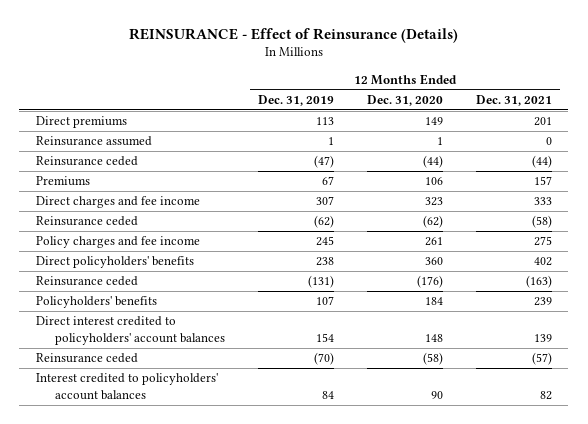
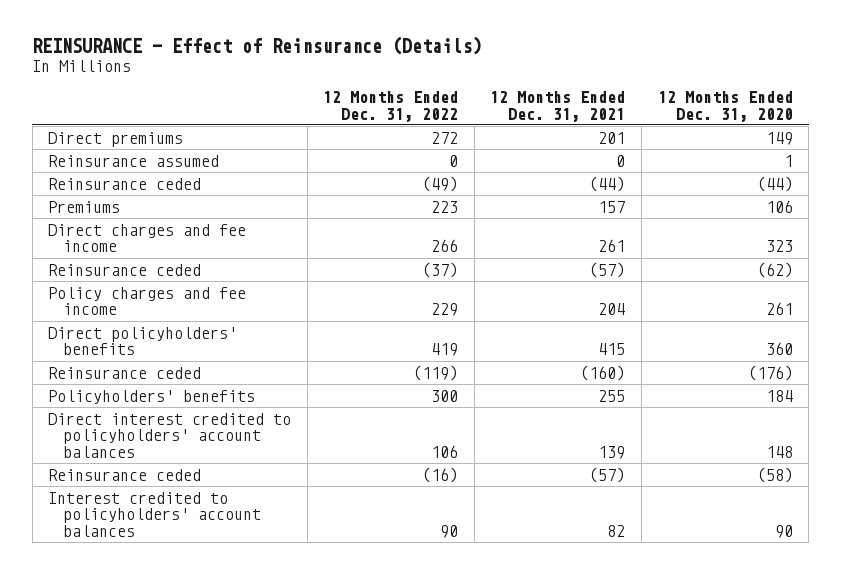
[258,94,335,106] Dec. 31, 2019 -> none
none -> [323,91,459,122] 12 Months Ended Dec. 31, 2022
[533,197,552,206] 333 -> [598,239,626,253] 261
[531,215,552,229] (58) -> [589,261,626,278] (57)
[533,236,552,247] 275 -> [598,303,626,316] 204
[533,257,552,267] 402 -> [598,343,626,356] 415
[525,275,552,289] (163) -> [580,364,626,381] (160)
[533,297,552,307] 239 -> [598,389,626,402] 255

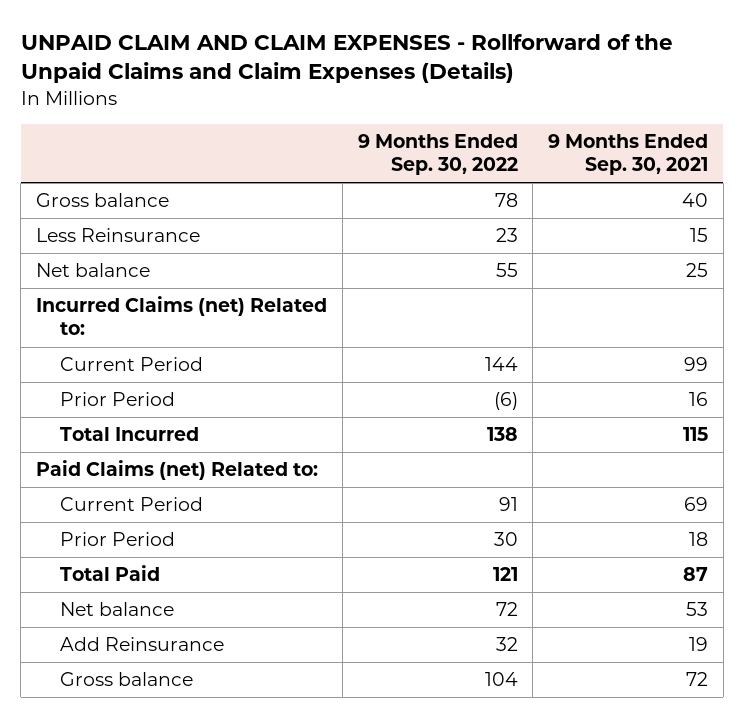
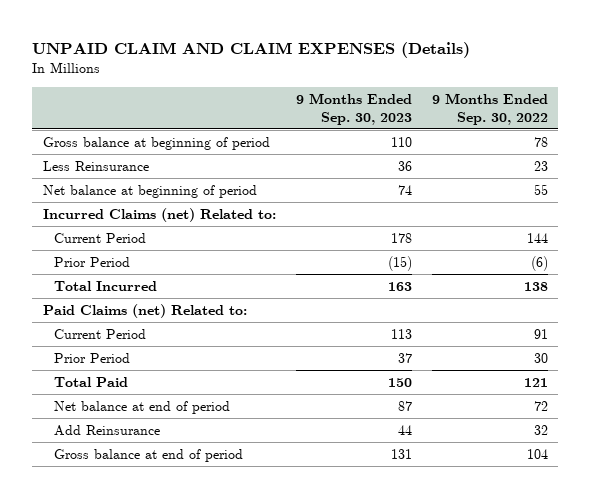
[20,34,673,84] UNPAID CLAIM AND CLAIM EXPENSES - Rollforward of the Unpaid Claims and Claim Expenses (Details) -> [32,42,471,59] UNPAID CLAIM AND CLAIM EXPENSES (Details)
[547,134,708,176] 9 Months Ended Sep. 30, 2021 -> none
none -> [295,92,412,125] 9 Months Ended Sep. 30, 2023
[36,193,170,208] Gross balance -> [42,136,270,150] Gross balance at beginning of period
[36,263,151,278] Net balance -> [42,184,257,198] Net balance at beginning of period
[60,602,175,617] Net balance -> [54,400,231,414] Net balance at end of period
[60,672,194,687] Gross balance -> [54,448,244,462] Gross balance at end of period

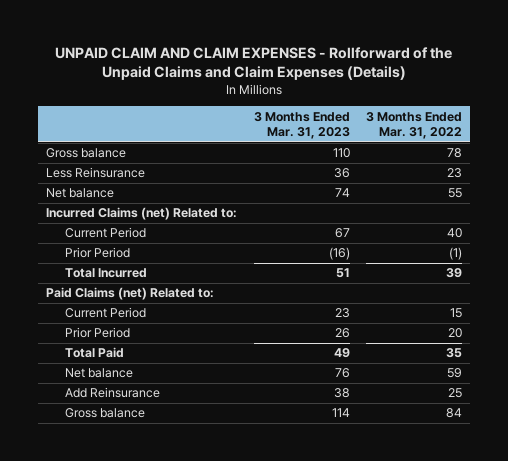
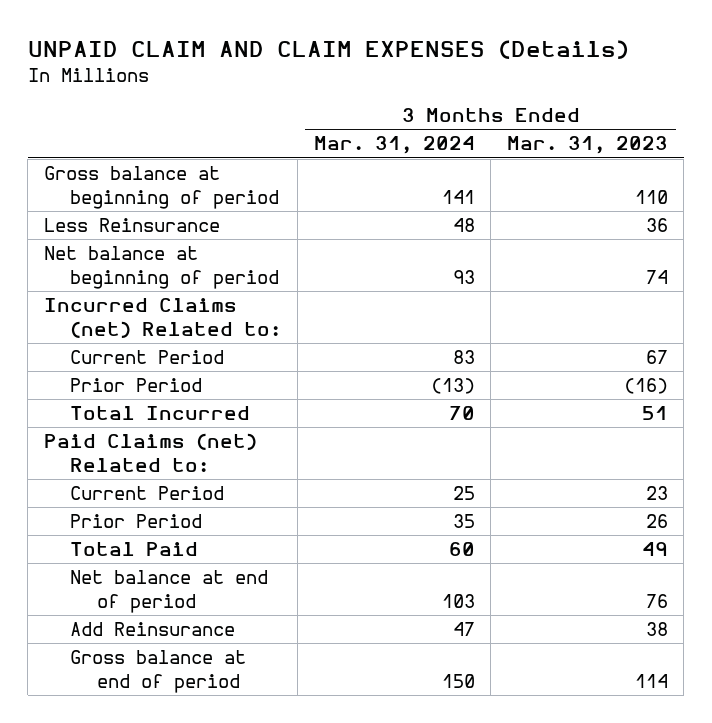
[55,46,453,80] UNPAID CLAIM AND CLAIM EXPENSES - Rollforward of the Unpaid Claims and Claim Expenses (Details) -> [27,39,629,59] UNPAID CLAIM AND CLAIM EXPENSES (Details)
[365,111,462,140] 3 Months Ended Mar. 31, 2022 -> none
none -> [313,136,475,155] Mar. 31, 2024
[46,148,127,159] Gross balance -> [43,166,280,209] Gross balance at beginning of period
[46,188,115,199] Net balance -> [43,246,280,289] Net balance at beginning of period
[64,368,133,379] Net balance -> [70,570,269,613] Net balance at end of period
[64,408,145,419] Gross balance -> [70,650,247,693] Gross balance at end of period

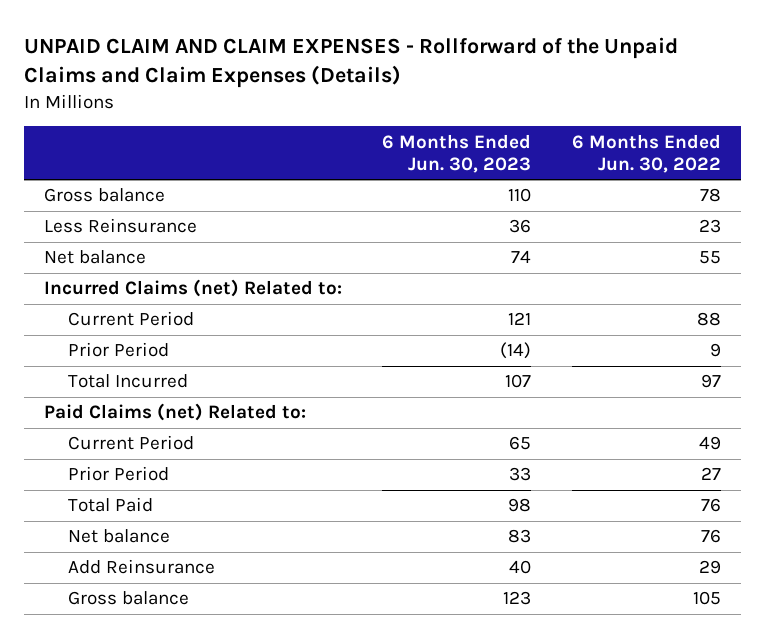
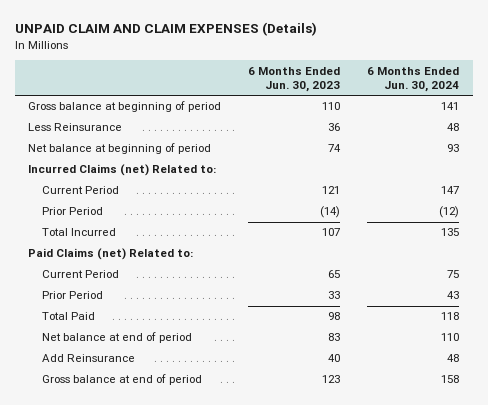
[23,37,678,89] UNPAID CLAIM AND CLAIM EXPENSES - Rollforward of the Unpaid Claims and Claim Expenses (Details) -> [14,21,317,36] UNPAID CLAIM AND CLAIM EXPENSES (Details)
[571,133,721,173] 6 Months Ended Jun. 30, 2022 -> none
none -> [367,66,460,93] 6 Months Ended Jun. 30, 2024
[44,188,166,203] Gross balance -> [28,101,222,113] Gross balance at beginning of period
[44,250,147,265] Net balance -> [28,143,212,155] Net balance at beginning of period
[68,529,171,544] Net balance -> [42,332,193,344] Net balance at end of period
[68,591,190,606] Gross balance -> [42,374,203,386] Gross balance at end of period

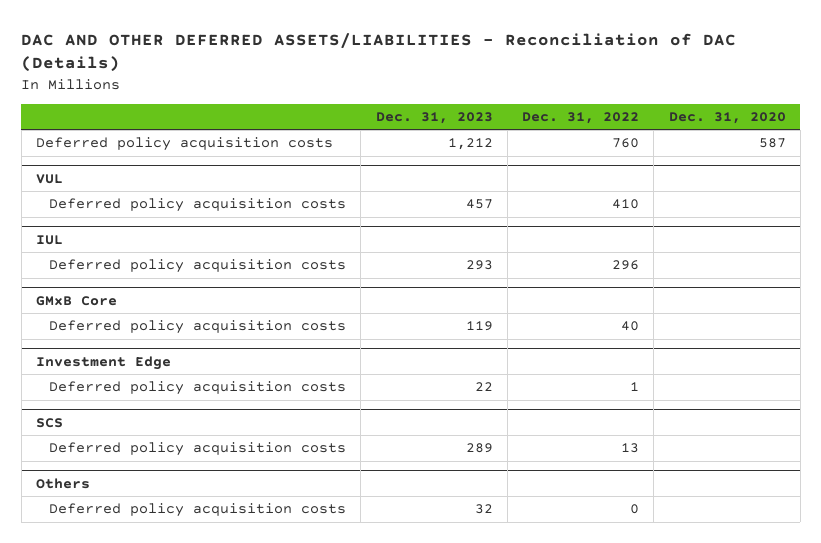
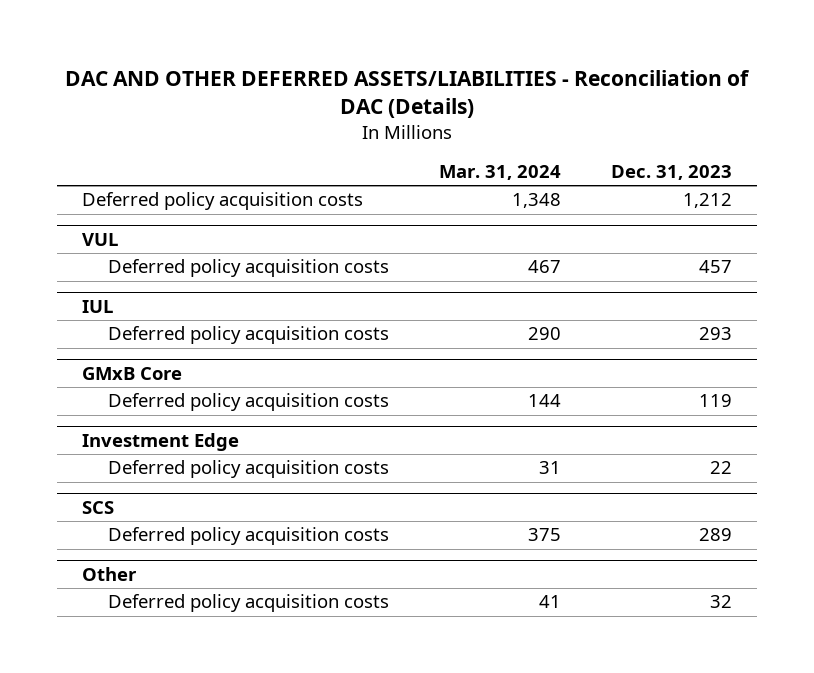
[522,112,640,125] Dec. 31, 2022 -> none
[668,112,786,125] Dec. 31, 2020 -> none
none -> [439,165,562,181] Mar. 31, 2024
[35,477,90,489] Others -> [82,566,138,581] Other

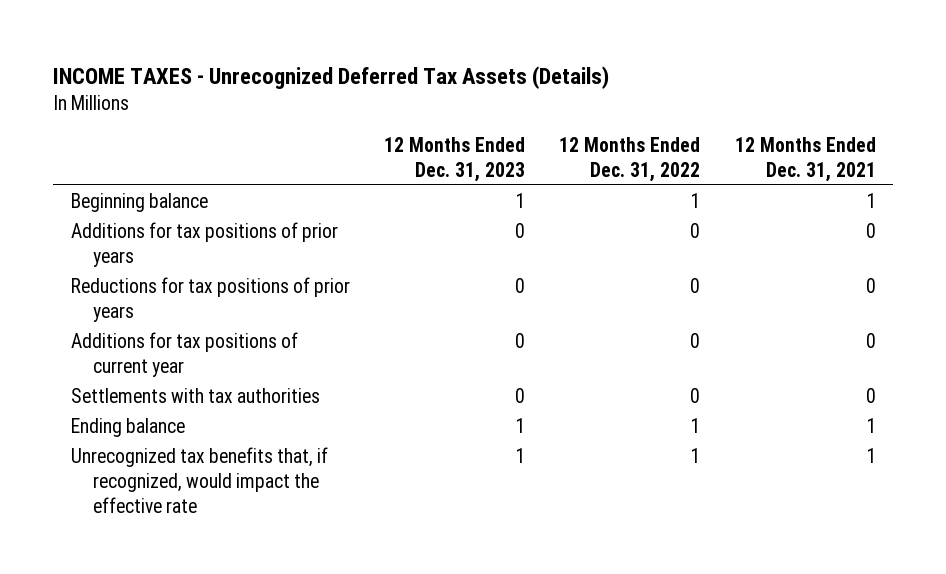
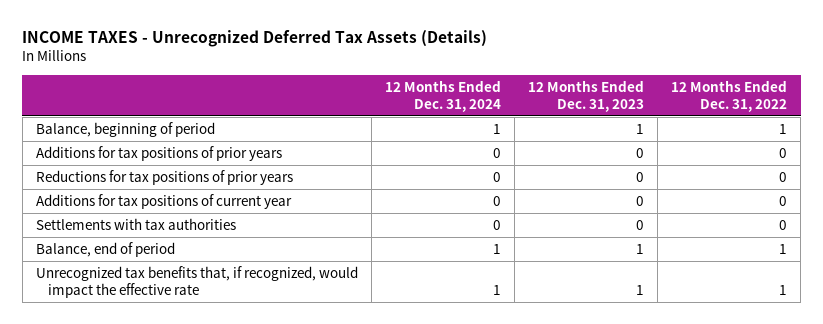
[734,136,876,182] 12 Months Ended Dec. 31, 2021 -> none
none -> [385,79,502,112] 12 Months Ended Dec. 31, 2024
[70,192,208,212] Beginning balance -> [35,122,215,138] Balance, beginning of period
[70,417,185,437] Ending balance -> [35,242,175,258] Balance, end of period

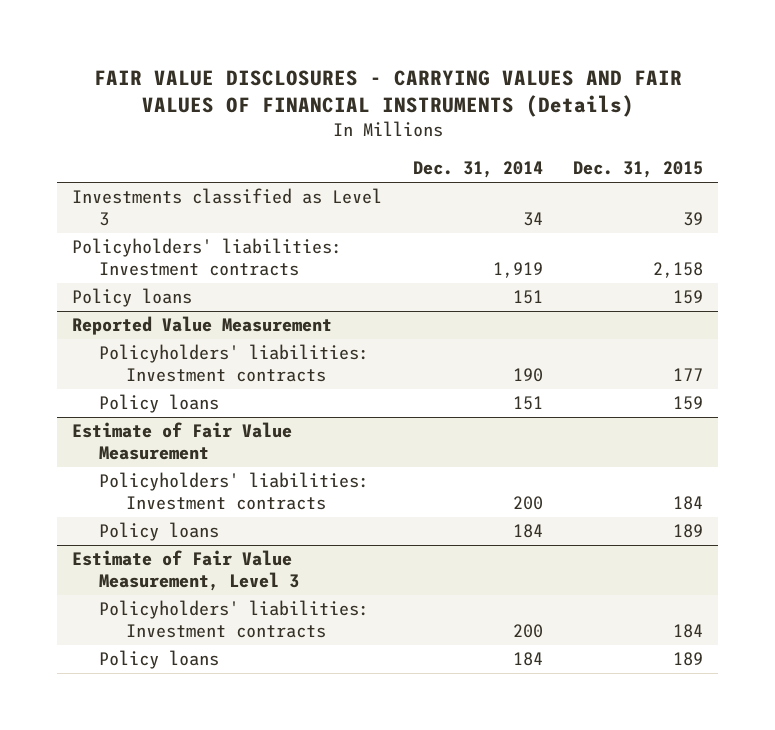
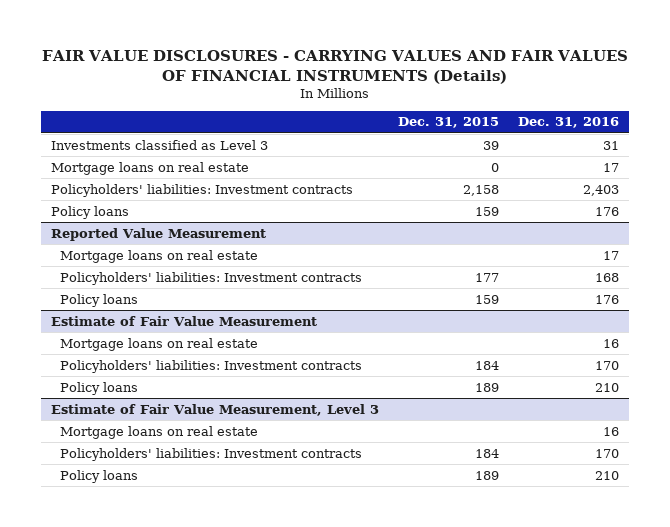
[412,161,543,179] Dec. 31, 2014 -> none
none -> [518,117,620,129] Dec. 31, 2016
none -> [50,161,249,175] Mortgage loans on real estate
none -> [60,249,259,263] Mortgage loans on real estate
none -> [60,337,259,351] Mortgage loans on real estate
none -> [60,425,259,439] Mortgage loans on real estate

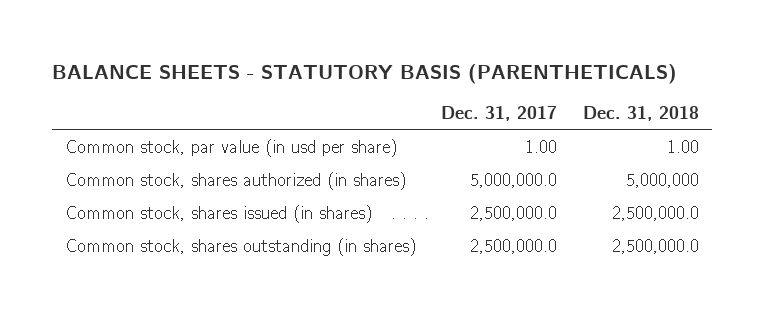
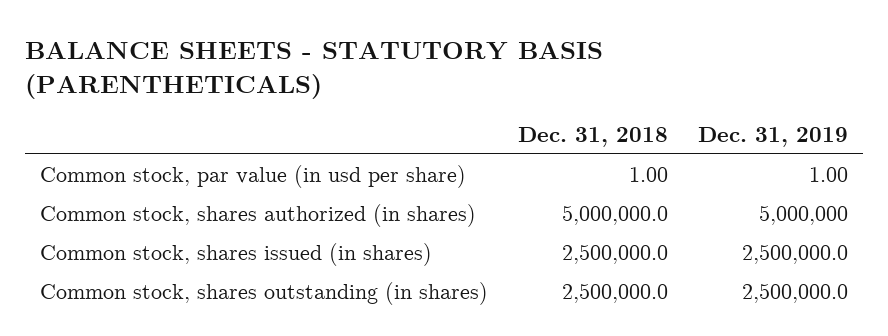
[441,106,558,122] Dec. 31, 2017 -> none
none -> [697,126,848,147] Dec. 31, 2019
[625,173,699,189] 5,000,000 -> [562,205,669,226] 5,000,000.0

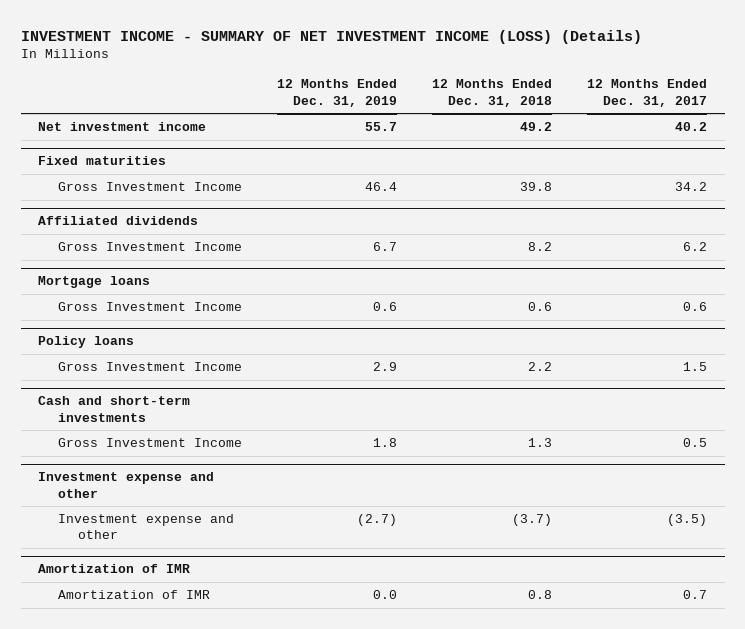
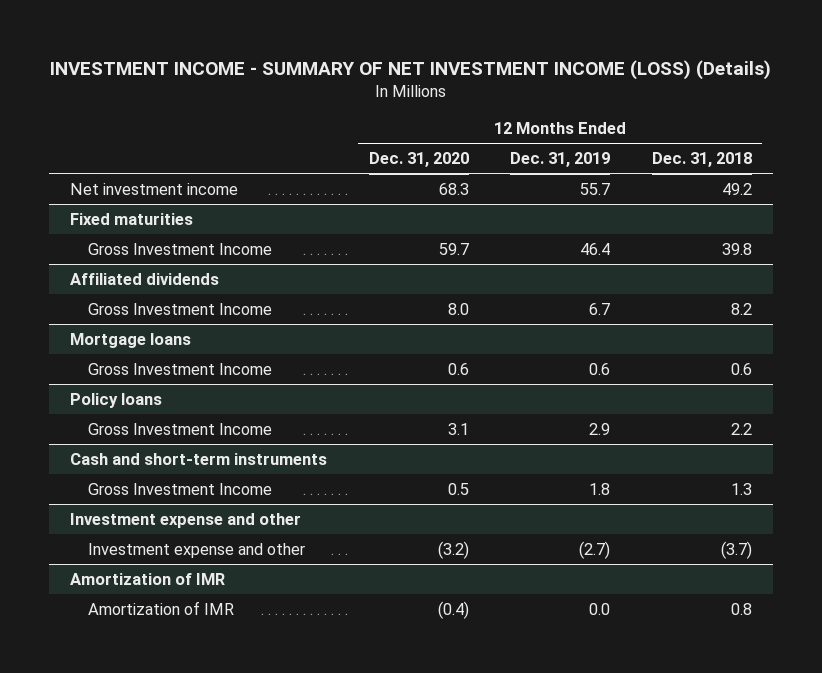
[587,79,708,107] 12 Months Ended Dec. 31, 2017 -> none
none -> [368,151,469,167] Dec. 31, 2020
[38,396,191,422] Cash and short-term investments -> [70,452,328,465] Cash and short-term instruments

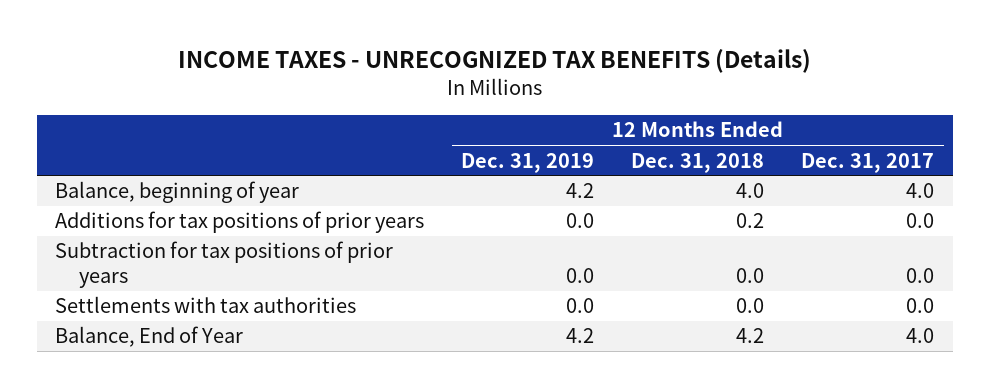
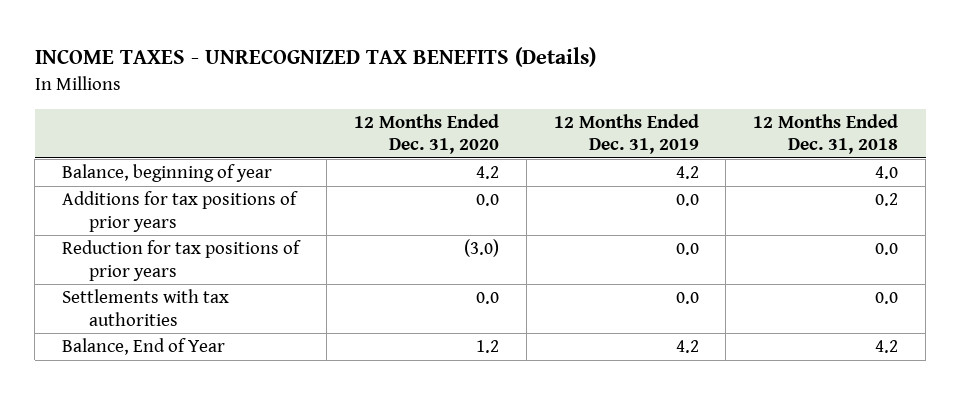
[801,152,935,173] Dec. 31, 2017 -> none
none -> [353,113,499,155] 12 Months Ended Dec. 31, 2020
[55,241,394,289] Subtraction for tax positions of prior years -> [62,240,302,281] Reduction for tax positions of prior years

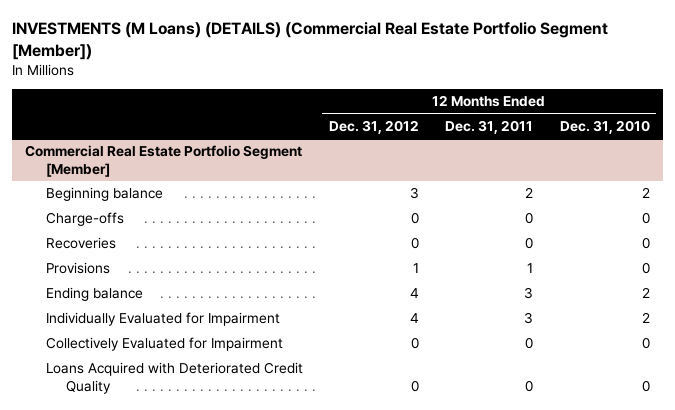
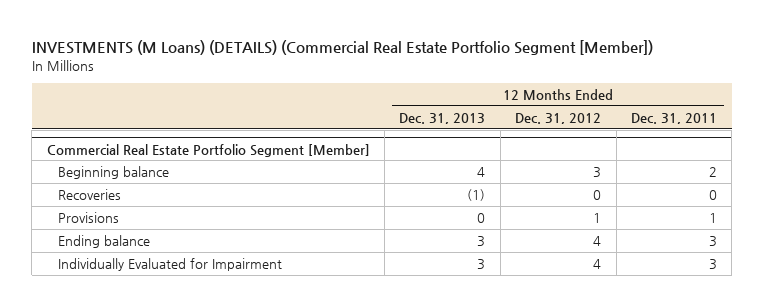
[559,119,650,134] Dec. 31, 2010 -> none
none -> [399,112,486,124] Dec. 31, 2013
[45,212,124,227] Charge-offs -> none
[45,337,283,352] Collectively Evaluated for Impairment -> none
[45,362,303,394] Loans Acquired with Deteriorated Credit Quality -> none

